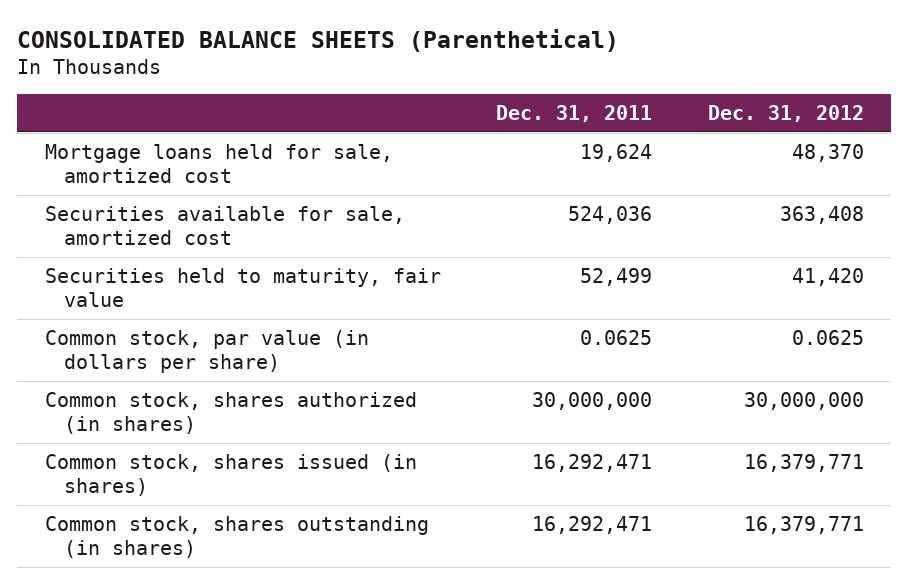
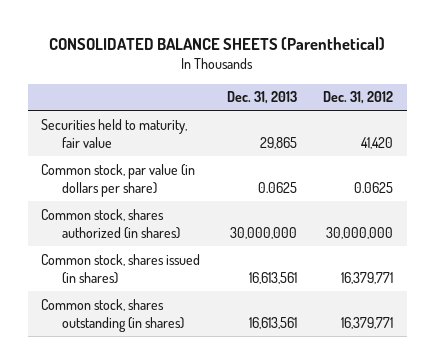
[496,104,653,122] Dec. 31, 2011 -> none
none -> [226,91,297,105] Dec. 31, 2013
[44,144,393,184] Mortgage loans held for sale, amortized cost -> none
[44,206,405,246] Securities available for sale, amortized cost -> none

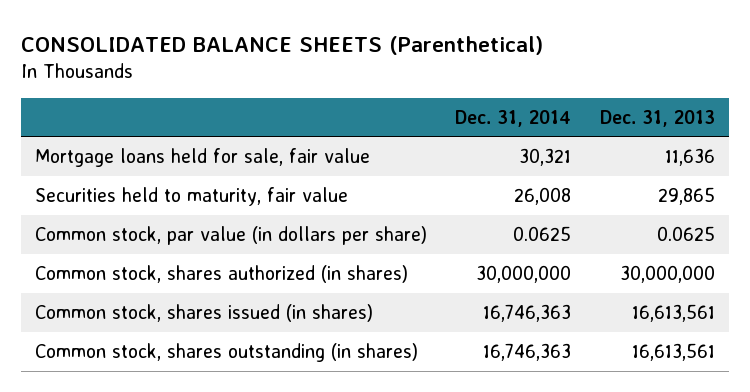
[323,91,394,105] Dec. 31, 2012 -> none
none -> [455,109,572,127] Dec. 31, 2014
none -> [35,147,371,167] Mortgage loans held for sale, fair value

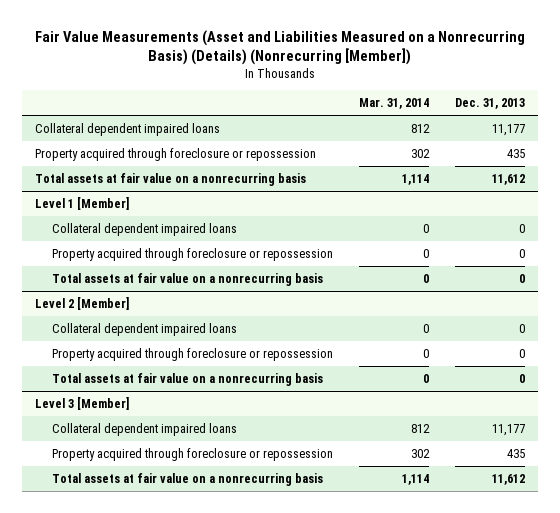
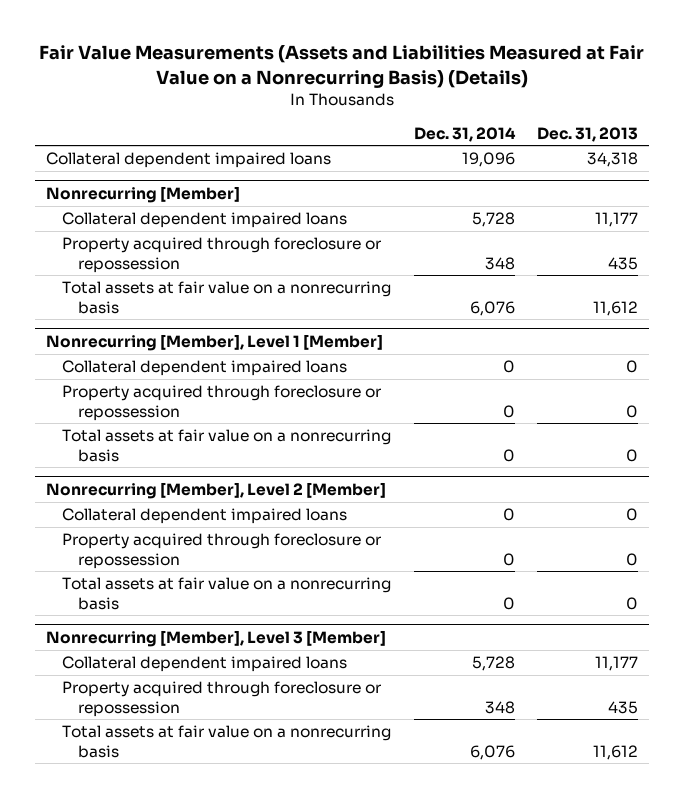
[34,29,525,66] Fair Value Measurements (Asset and Liabilities Measured on a Nonrecurring Basis) (Details) (Nonrecurring [Member]) -> [39,45,645,88] Fair Value Measurements (Assets and Liabilities Measured at Fair Value on a Nonrecurring Basis) (Details)
[358,98,429,110] Mar. 31, 2014 -> none
none -> [413,126,516,142] Dec. 31, 2014
none -> [46,152,332,169] Collateral dependent impaired loans
none -> [46,185,241,203] Nonrecurring [Member]
[35,196,130,210] Level 1 [Member] -> [46,333,384,351] Nonrecurring [Member], Level 1 [Member]
[35,296,130,310] Level 2 [Member] -> [46,481,387,499] Nonrecurring [Member], Level 2 [Member]
[35,396,130,410] Level 3 [Member] -> [46,629,387,647] Nonrecurring [Member], Level 3 [Member]

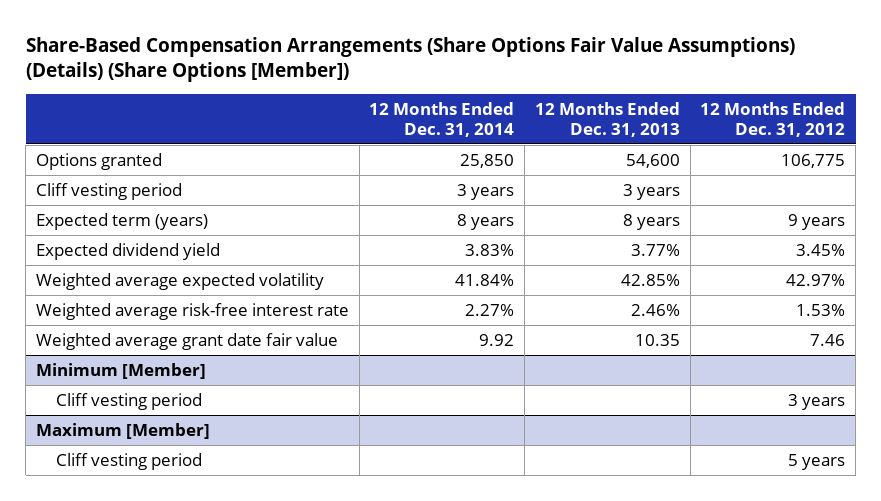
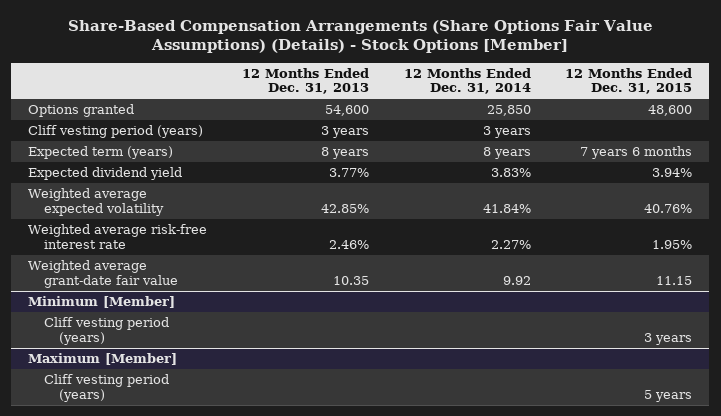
[25,36,795,83] Share-Based Compensation Arrangements (Share Options Fair Value Assumptions) (Details) (Share Options [Member]) -> [68,19,654,54] Share-Based Compensation Arrangements (Share Options Fair Value Assumptions) (Details) - Stock Options [Member]
[700,102,846,137] 12 Months Ended Dec. 31, 2012 -> none
none -> [565,67,693,95] 12 Months Ended Dec. 31, 2015
[35,182,182,200] Cliff vesting period -> [28,125,204,139] Cliff vesting period (years)
[35,332,338,350] Weighted average grant date fair value -> [28,260,178,288] Weighted average grant-date fair value
[56,392,203,410] Cliff vesting period -> [43,317,169,345] Cliff vesting period (years)
[56,452,203,470] Cliff vesting period -> [43,374,169,402] Cliff vesting period (years)

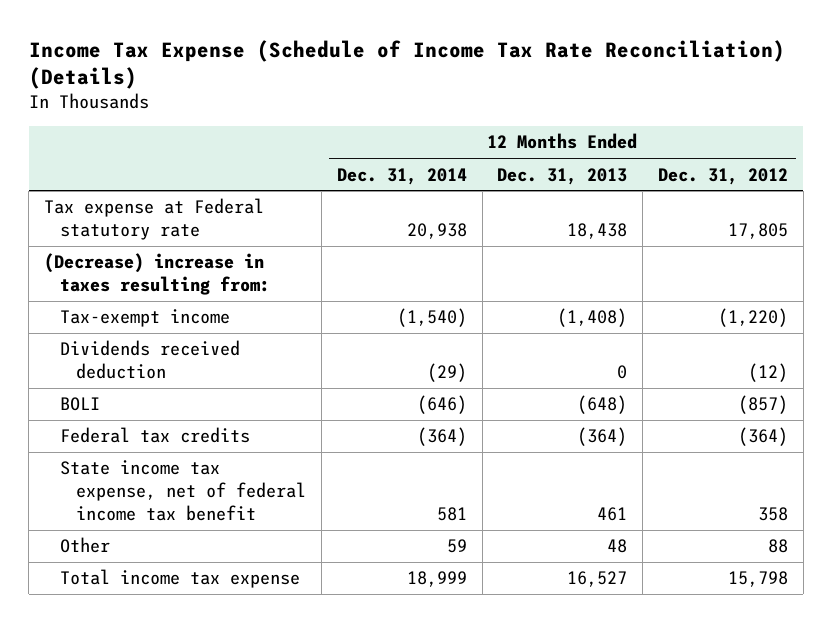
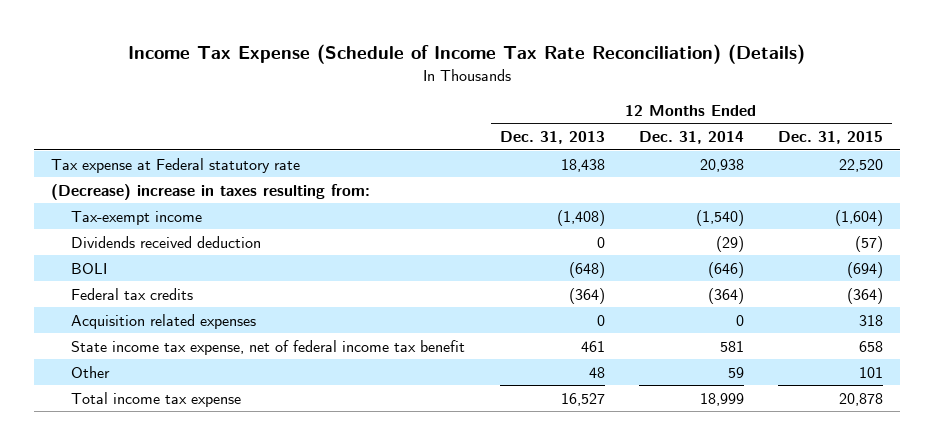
[658,167,789,185] Dec. 31, 2012 -> none
none -> [778,131,884,145] Dec. 31, 2015
none -> [71,313,257,329] Acquisition related expenses

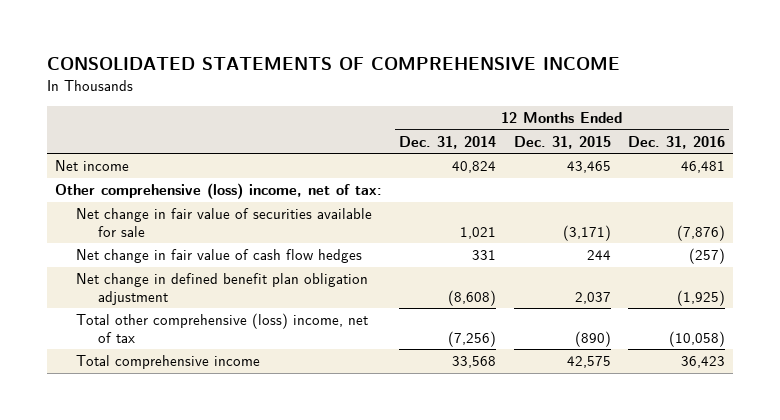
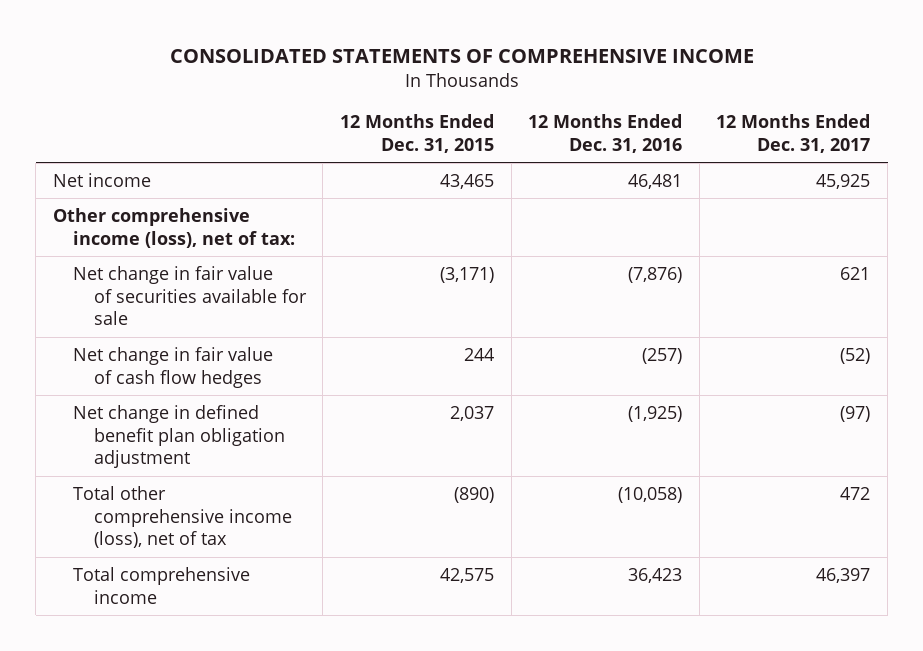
[399,135,497,149] Dec. 31, 2014 -> none
none -> [716,114,871,153] 12 Months Ended Dec. 31, 2017
[55,183,383,200] Other comprehensive (loss) income, net of tax: -> [52,207,296,248] Other comprehensive income (loss), net of tax:
[76,313,369,343] Total other comprehensive (loss) income, net of tax -> [73,485,292,549] Total other comprehensive income (loss), net of tax

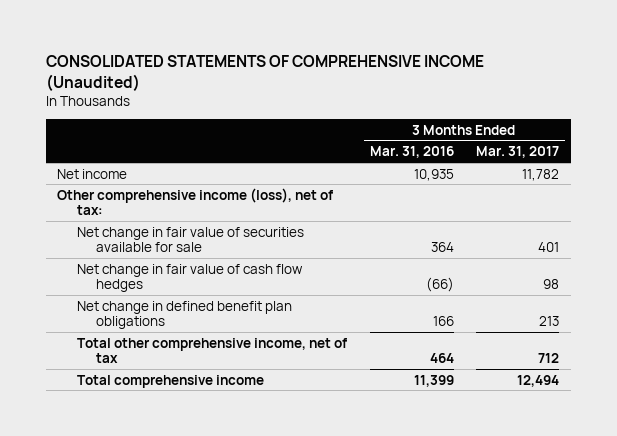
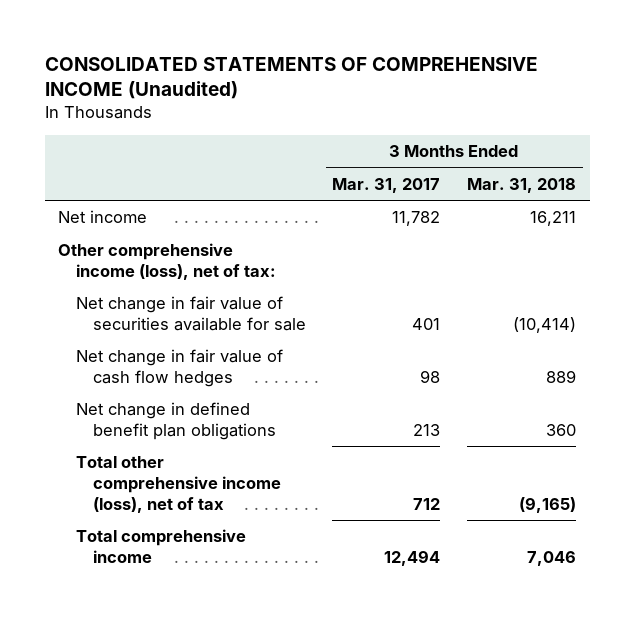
[369,146,454,159] Mar. 31, 2016 -> none
none -> [467,177,577,193] Mar. 31, 2018
[76,337,347,364] Total other comprehensive income, net of tax -> [75,456,281,513] Total other comprehensive income (loss), net of tax

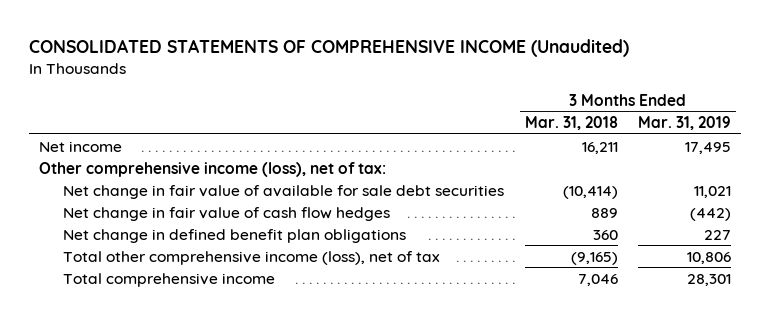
[332,177,441,193] Mar. 31, 2017 -> none
none -> [637,115,731,130] Mar. 31, 2019
[75,296,306,331] Net change in fair value of securities available for sale -> [63,184,505,199] Net change in fair value of available for sale debt securities

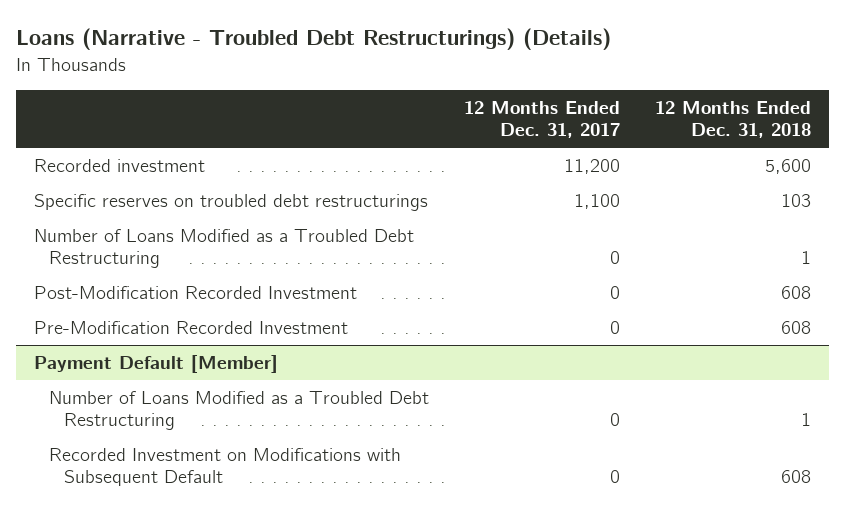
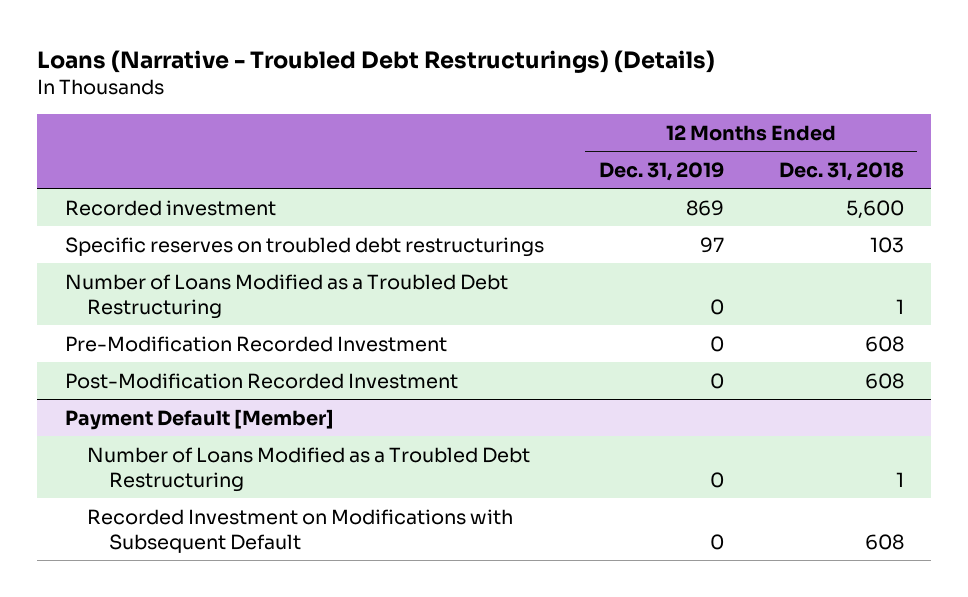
[464,100,621,139] 12 Months Ended Dec. 31, 2017 -> none
none -> [598,161,724,181] Dec. 31, 2019
[33,286,357,300] Post-Modification Recorded Investment -> [64,372,458,389] Post-Modification Recorded Investment

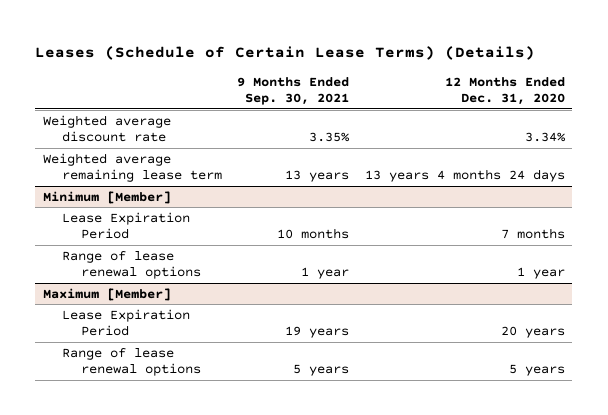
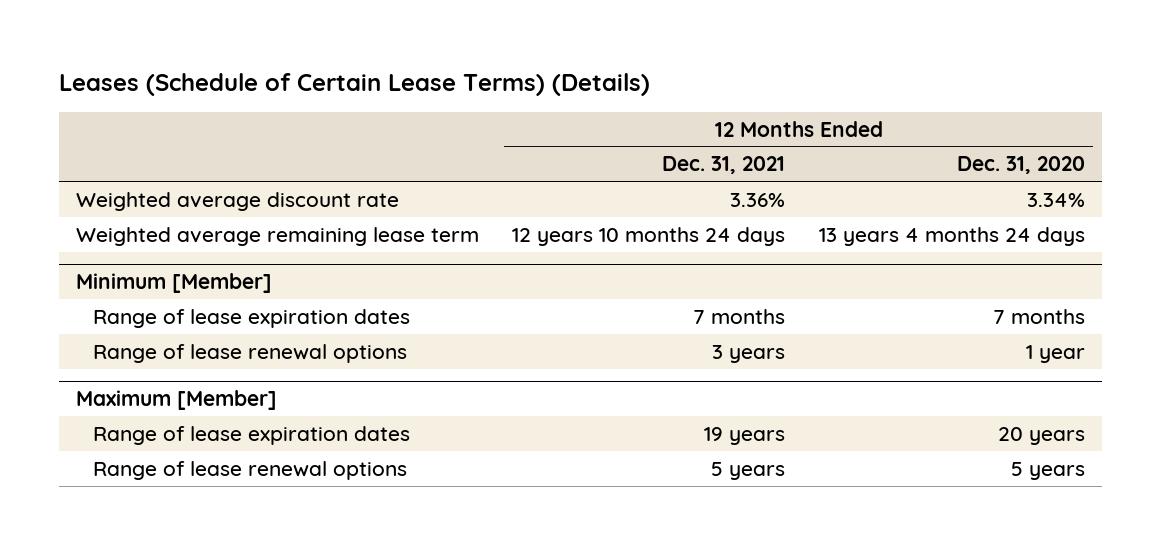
[237,77,350,106] 9 Months Ended Sep. 30, 2021 -> none
none -> [662,156,786,175] Dec. 31, 2021
[62,211,191,240] Lease Expiration Period -> [93,308,411,328] Range of lease expiration dates
[62,308,191,337] Lease Expiration Period -> [93,425,411,445] Range of lease expiration dates

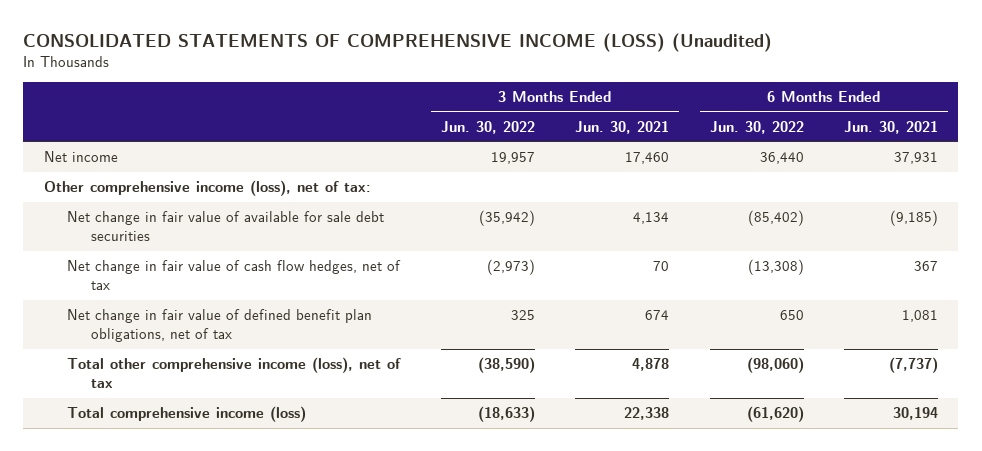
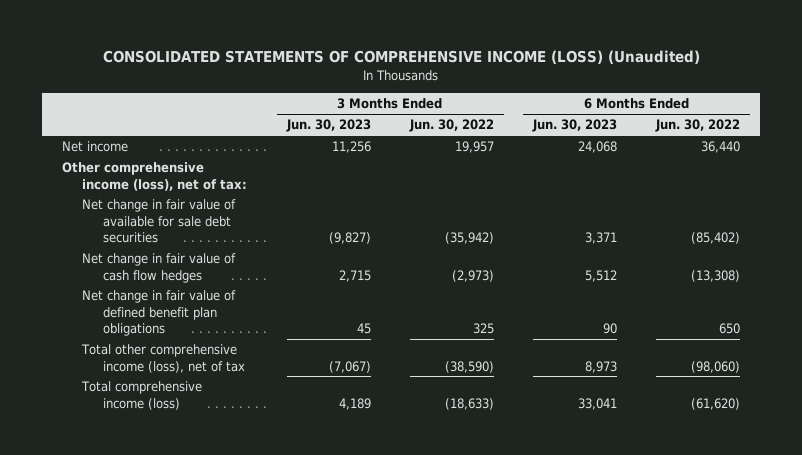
[575,120,670,134] Jun. 30, 2021 -> none
[844,120,939,134] Jun. 30, 2021 -> none
none -> [285,119,371,133] Jun. 30, 2023
none -> [532,119,618,133] Jun. 30, 2023
[67,260,402,291] Net change in fair value of cash flow hedges, net of tax -> [82,253,237,283] Net change in fair value of cash flow hedges
[67,309,373,343] Net change in fair value of defined benefit plan obligations, net of tax -> [82,290,237,337] Net change in fair value of defined benefit plan obligations

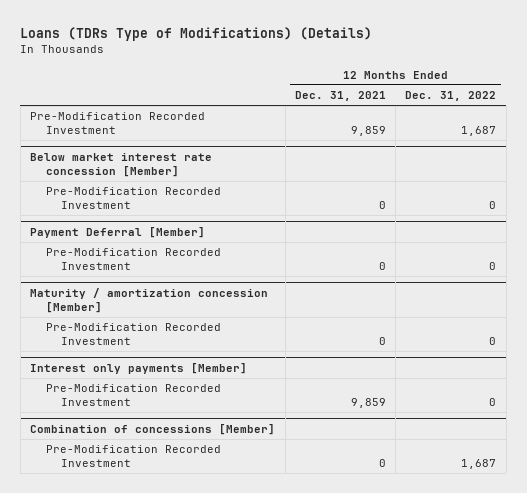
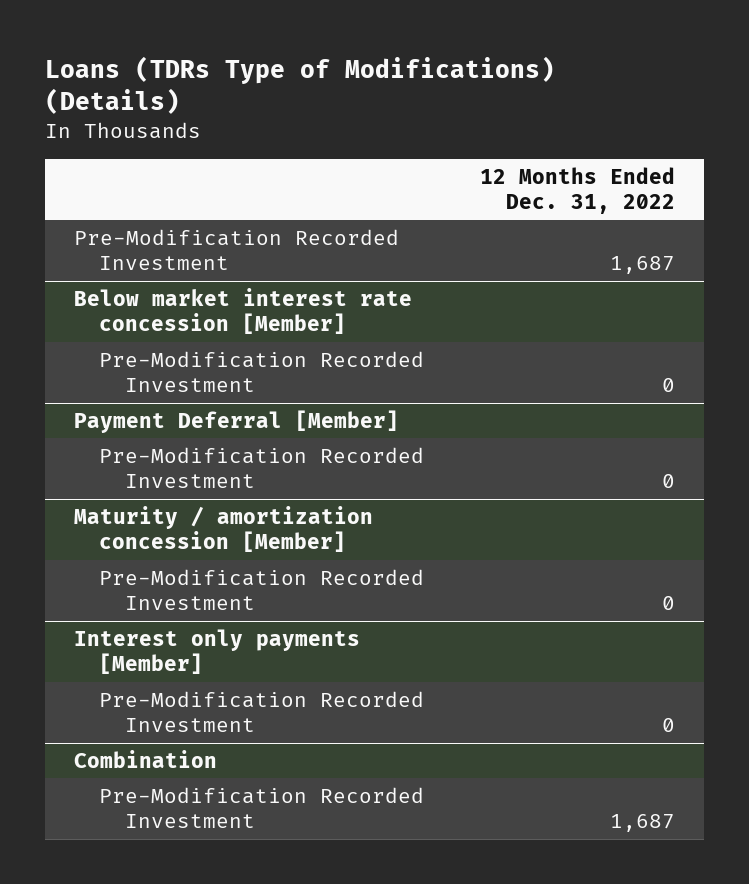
[294,91,386,102] Dec. 31, 2021 -> none
[30,424,276,436] Combination of concessions [Member] -> [73,750,217,769] Combination

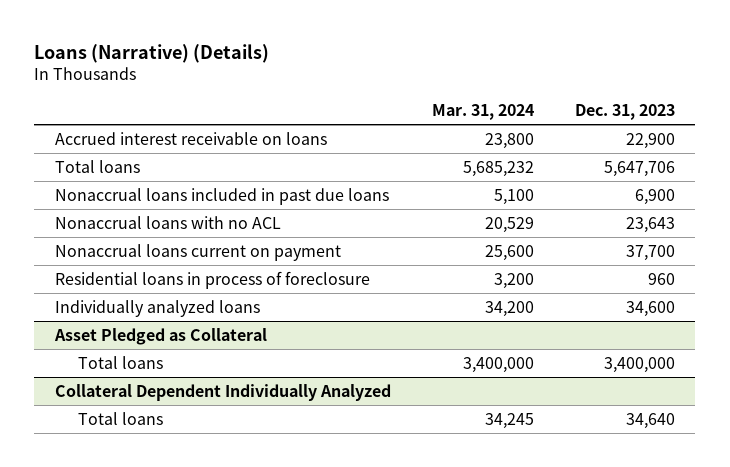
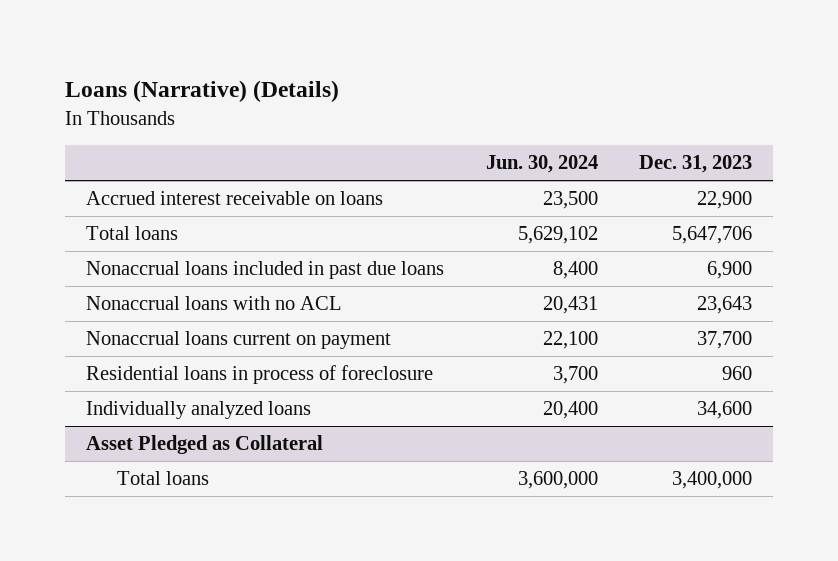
[431,103,534,120] Mar. 31, 2024 -> none
none -> [485,155,598,174] Jun. 30, 2024
[54,383,391,401] Collateral Dependent Individually Analyzed -> none
[78,411,164,425] Total loans -> none

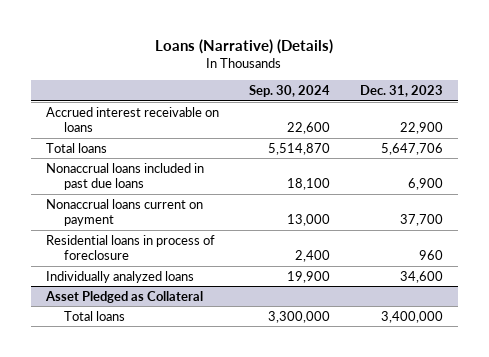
[485,155,598,174] Jun. 30, 2024 -> none
none -> [248,85,330,98] Sep. 30, 2024
[86,296,343,311] Nonaccrual loans with no ACL -> none

